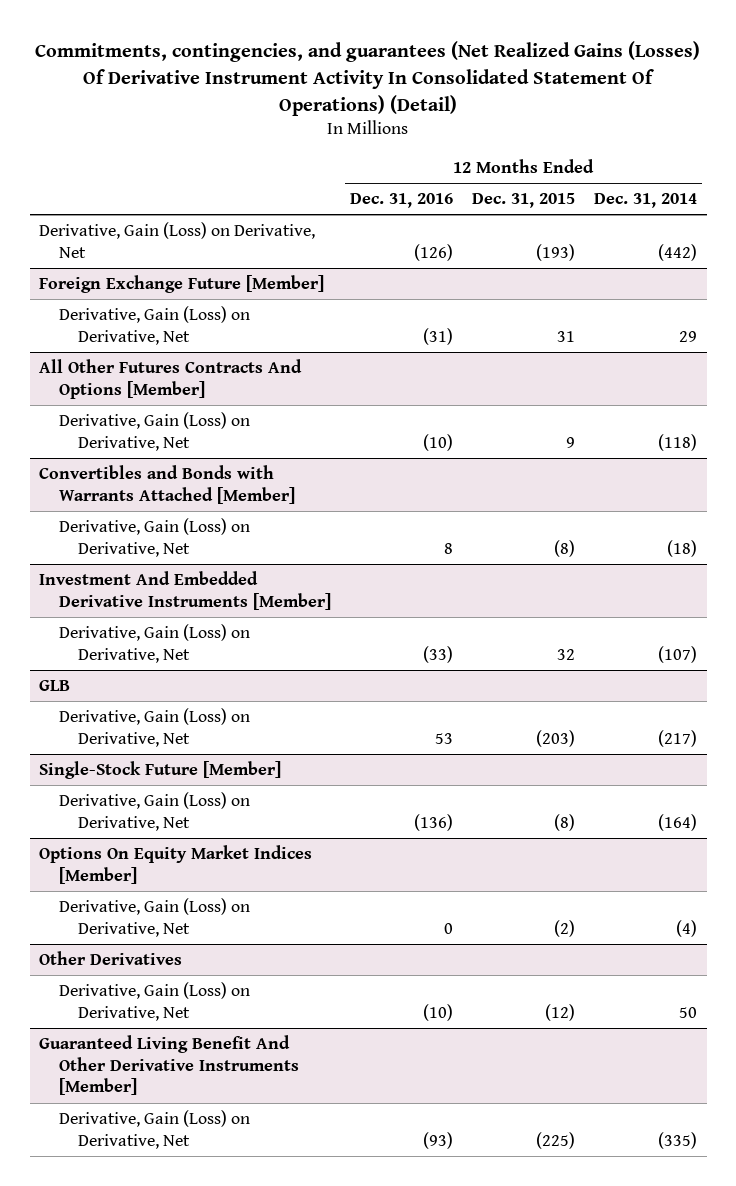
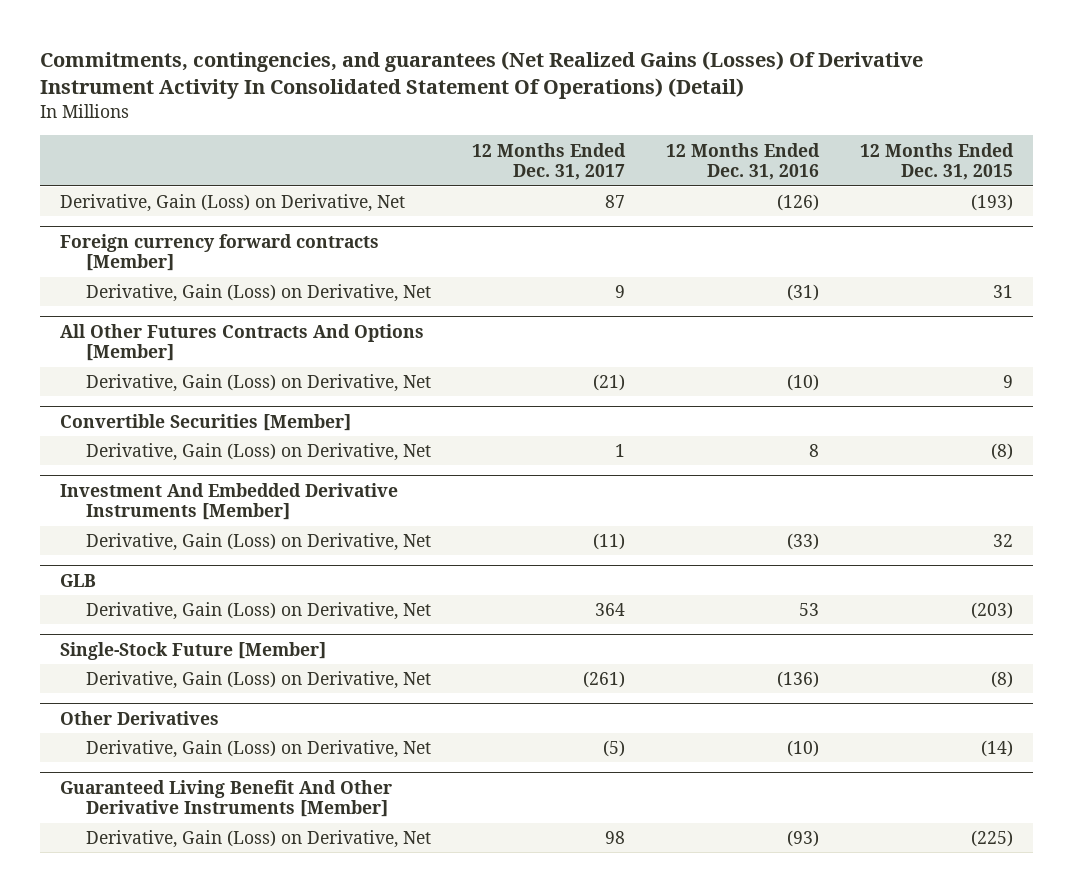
[593,193,697,209] Dec. 31, 2014 -> none
none -> [472,142,627,181] 12 Months Ended Dec. 31, 2017
[39,275,325,294] Foreign Exchange Future [Member] -> [60,233,380,272] Foreign currency forward contracts [Member]
[39,465,295,504] Convertibles and Bonds with Warrants Attached [Member] -> [60,413,352,431] Convertible Securities [Member]
[39,845,313,884] Options On Equity Market Indices [Member] -> none
[58,898,250,937] Derivative, Gain (Loss) on Derivative, Net -> none
[544,1003,575,1021] (12) -> [980,740,1013,758] (14)

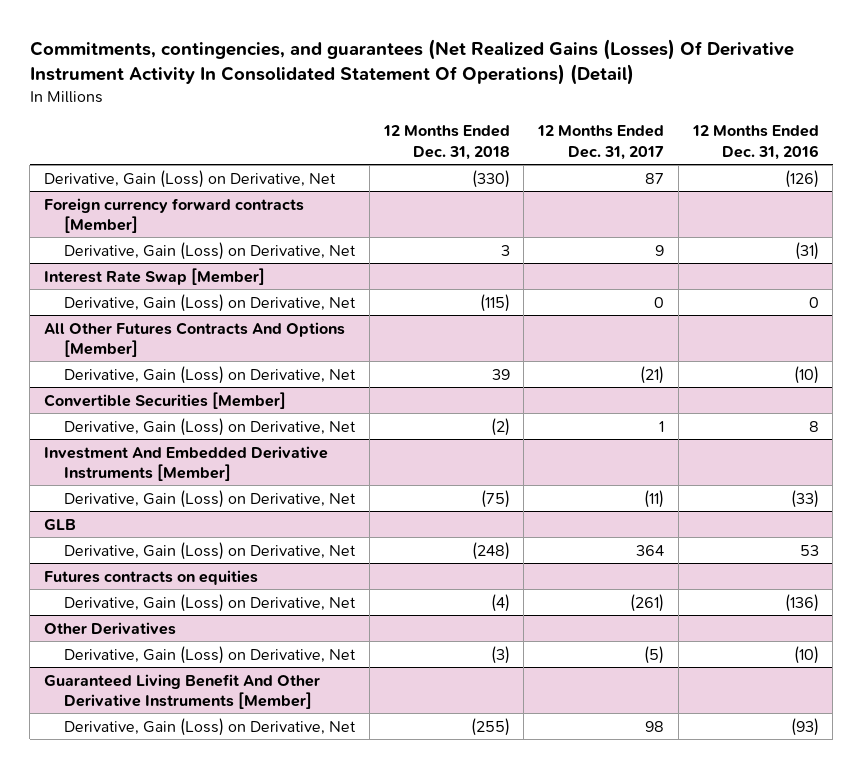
[859,142,1014,181] 12 Months Ended Dec. 31, 2015 -> none
none -> [382,125,510,160] 12 Months Ended Dec. 31, 2018
none -> [44,267,266,285] Interest Rate Swap [Member]
none -> [64,293,357,312] Derivative, Gain (Loss) on Derivative, Net
[60,641,327,660] Single-Stock Future [Member] -> [44,569,259,585] Futures contracts on equities

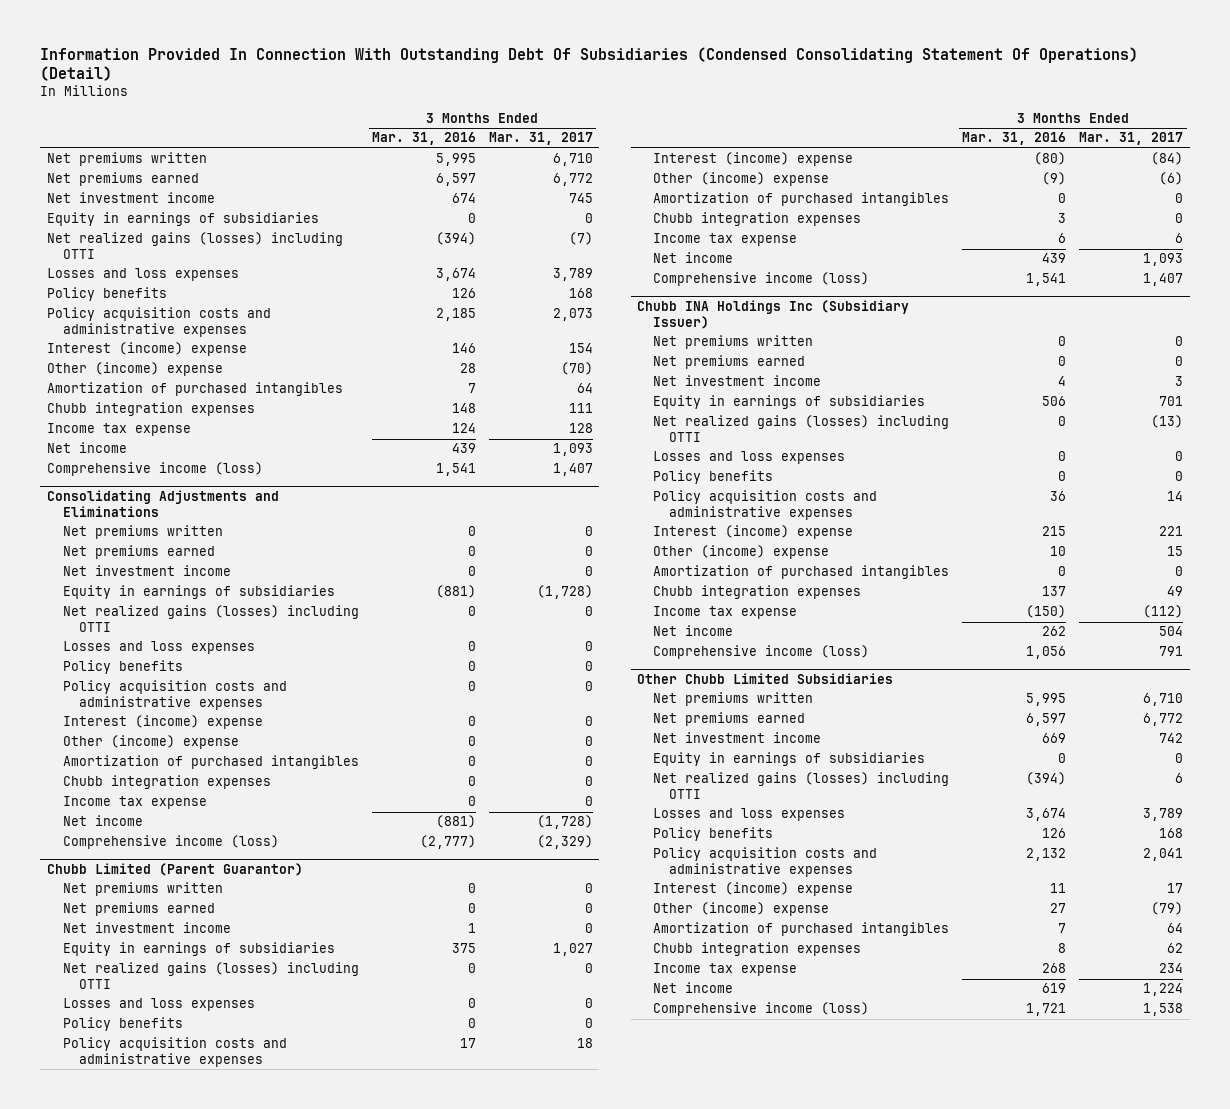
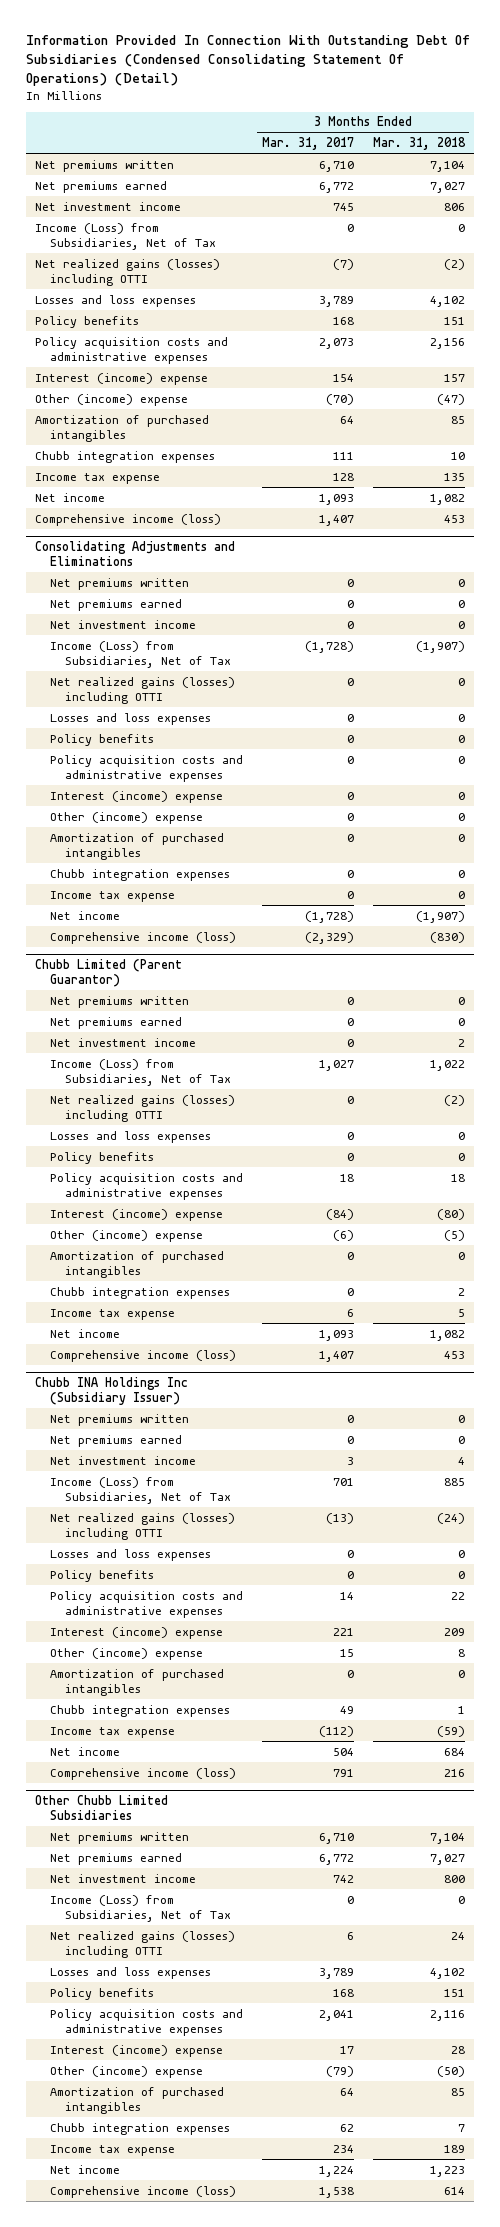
[371,132,476,146] Mar. 31, 2016 -> none
none -> [372,137,466,151] Mar. 31, 2018
[46,212,319,227] Equity in earnings of subsidiaries -> none
none -> [35,222,217,250] Income (Loss) from Subsidiaries, Net of Tax
[62,585,335,600] Equity in earnings of subsidiaries -> [50,640,231,668] Income (Loss) from Subsidiaries, Net of Tax
[62,942,335,957] Equity in earnings of subsidiaries -> [50,1058,231,1086] Income (Loss) from Subsidiaries, Net of Tax
[653,395,926,410] Equity in earnings of subsidiaries -> none
none -> [50,1476,231,1504] Income (Loss) from Subsidiaries, Net of Tax
[653,752,926,767] Equity in earnings of subsidiaries -> none
none -> [50,1894,231,1922] Income (Loss) from Subsidiaries, Net of Tax

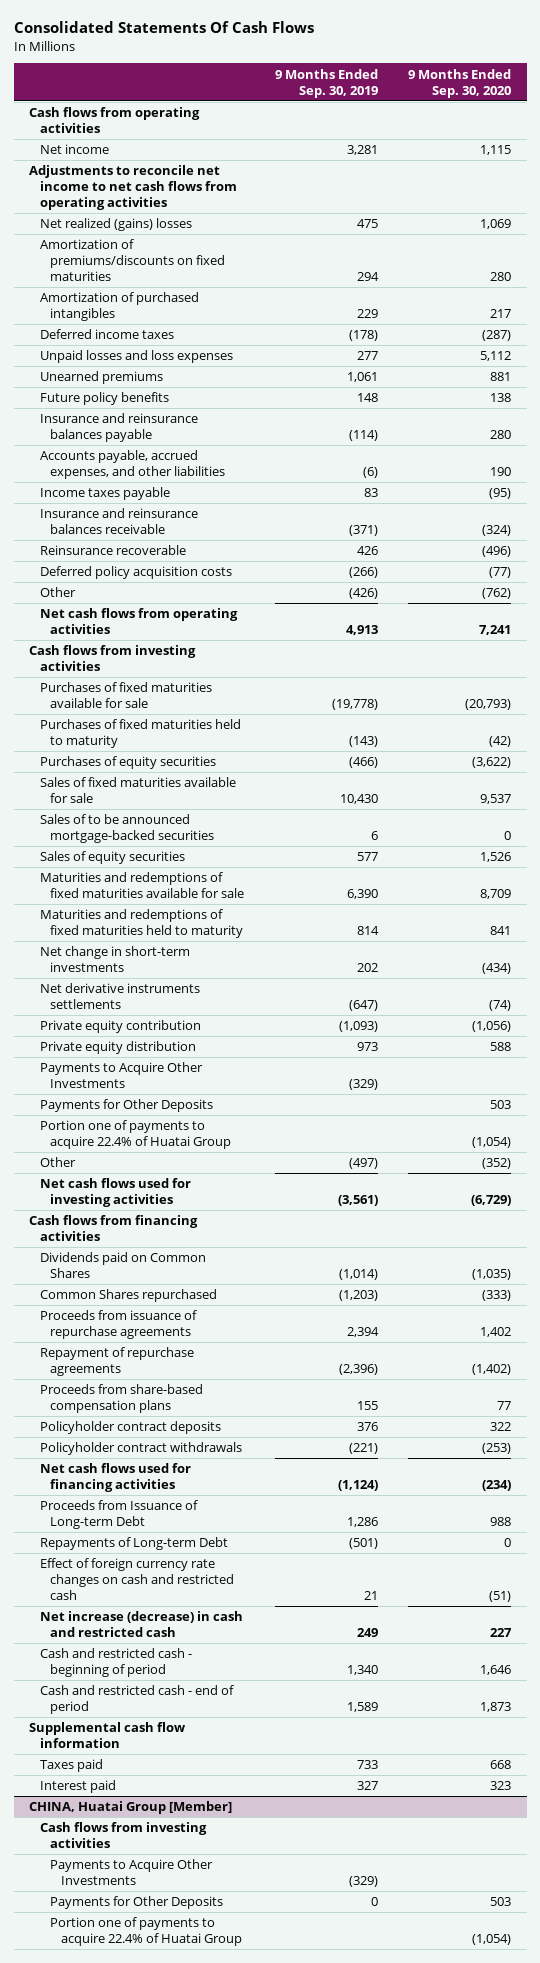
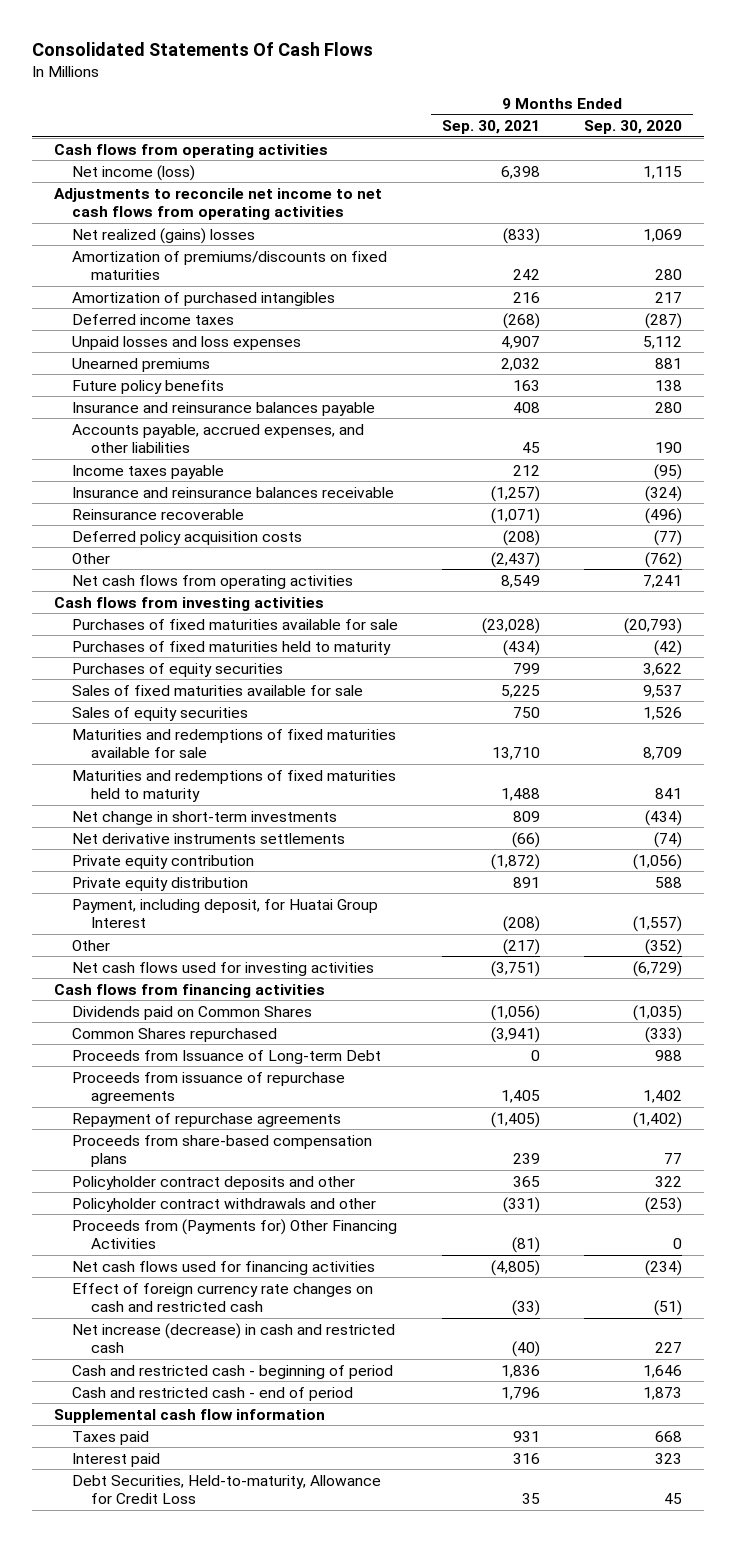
[274,68,378,98] 9 Months Ended Sep. 30, 2019 -> none
none -> [442,120,541,135] Sep. 30, 2021
[39,144,109,155] Net income -> [72,164,196,181] Net income (loss)
[472,757,512,769] (3,622) -> [643,662,683,676] 3,622
[39,814,215,844] Sales of to be announced mortgage-backed securities -> none
[39,1062,203,1089] Payments to Acquire Other Investments -> none
[39,1099,213,1113] Payments for Other Deposits -> none
[39,1120,232,1150] Portion one of payments to acquire 22.4% of Huatai Group -> none
none -> [72,898,379,929] Payment, including deposit, for Huatai Group Interest
[39,1500,198,1530] Proceeds from Issuance of Long-term Debt -> [72,1049,382,1064] Proceeds from Issuance of Long-term Debt
[39,1421,221,1435] Policyholder contract deposits -> [72,1175,356,1190] Policyholder contract deposits and other
[39,1442,242,1456] Policyholder contract withdrawals -> [72,1197,377,1212] Policyholder contract withdrawals and other
none -> [72,1218,398,1250] Proceeds from (Payments for) Other Financing Activities
[39,1537,228,1551] Repayments of Long-term Debt -> none
[28,1801,232,1815] CHINA, Huatai Group [Member] -> none
[39,1822,207,1849] Cash flows from investing activities -> none
[50,1859,214,1886] Payments to Acquire Other Investments -> none
[50,1896,224,1910] Payments for Other Deposits -> none
[50,1917,243,1947] Portion one of payments to acquire 22.4% of Huatai Group -> none
none -> [72,1474,382,1505] Debt Securities, Held-to-maturity, Allowance for Credit Loss

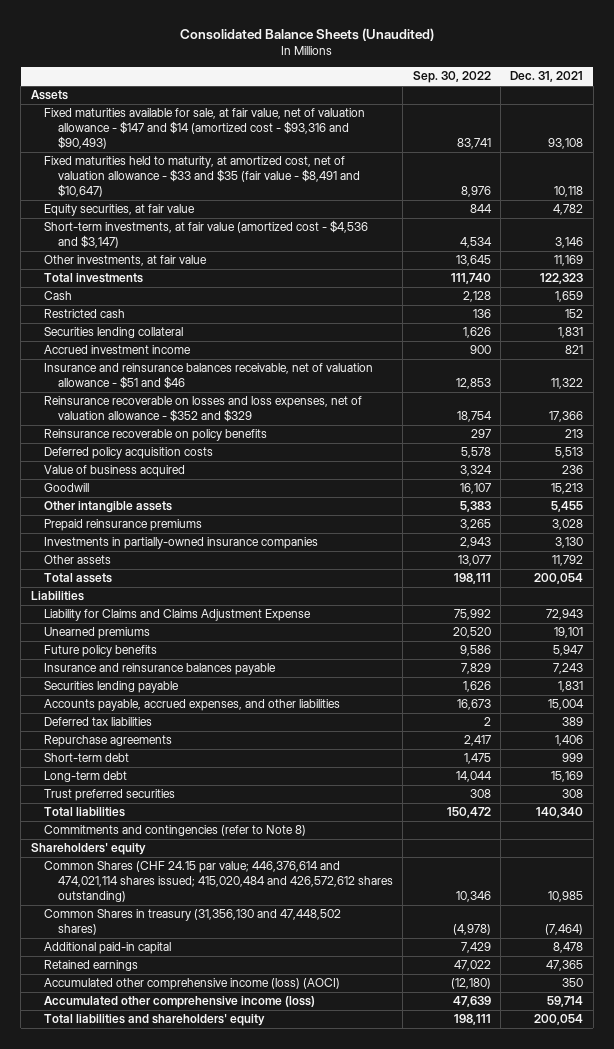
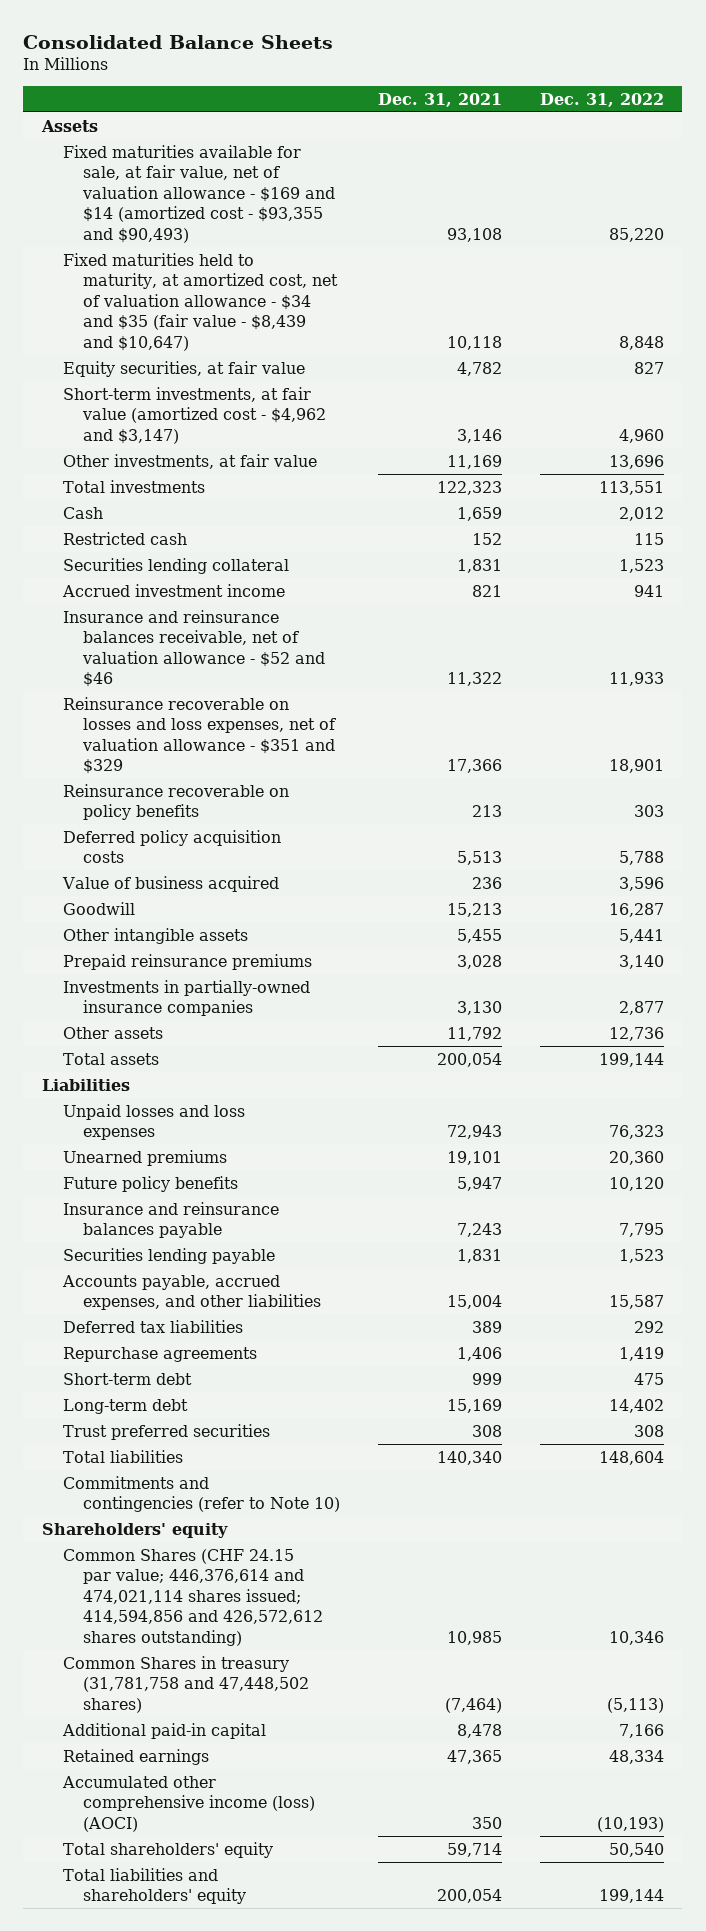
[179,28,434,42] Consolidated Balance Sheets (Unaudited) -> [23,34,334,49] Consolidated Balance Sheets
[412,71,491,84] Sep. 30, 2022 -> none
none -> [539,93,664,108] Dec. 31, 2022
[44,108,366,150] Fixed maturities available for sale, at fair value, net of valuation allowance - $147 and $14 (amortized cost - $93,316 and $90,493) -> [62,144,336,243] Fixed maturities available for sale, at fair value, net of valuation allowance - $169 and $14 (amortized cost - $93,355 and $90,493)
[44,156,361,198] Fixed maturities held to maturity, at amortized cost, net of valuation allowance - $33 and $35 (fair value - $8,491 and $10,647) -> [62,252,339,351] Fixed maturities held to maturity, at amortized cost, net of valuation allowance - $34 and $35 (fair value - $8,439 and $10,647)
[44,220,369,249] Short-term investments, at fair value (amortized cost - $4,536 and $3,147) -> [62,386,327,444] Short-term investments, at fair value (amortized cost - $4,962 and $3,147)
[44,363,374,390] Insurance and reinsurance balances receivable, net of valuation allowance - $51 and $46 -> [62,609,326,688] Insurance and reinsurance balances receivable, net of valuation allowance - $52 and $46
[44,396,363,423] Reinsurance recoverable on losses and loss expenses, net of valuation allowance - $352 and $329 -> [62,696,337,775] Reinsurance recoverable on losses and loss expenses, net of valuation allowance - $351 and $329
[44,609,312,622] Liability for Claims and Claims Adjustment Expense -> [62,1103,245,1141] Unpaid losses and loss expenses
[44,825,307,837] Commitments and contingencies (refer to Note 8) -> [62,1475,341,1513] Commitments and contingencies (refer to Note 10)
[44,861,394,903] Common Shares (CHF 24.15 par value; 446,376,614 and 474,021,114 shares issued; 415,020,484 and 426,572,612 shares outstanding) -> [62,1548,324,1646] Common Shares (CHF 24.15 par value; 446,376,614 and 474,021,114 shares issued; 414,594,856 and 426,572,612 shares outstanding)
[44,909,342,936] Common Shares in treasury (31,356,130 and 47,448,502 shares) -> [62,1655,310,1713] Common Shares in treasury (31,781,758 and 47,448,502 shares)
[44,996,316,1009] Accumulated other comprehensive income (loss) -> [62,1841,273,1858] Total shareholders' equity

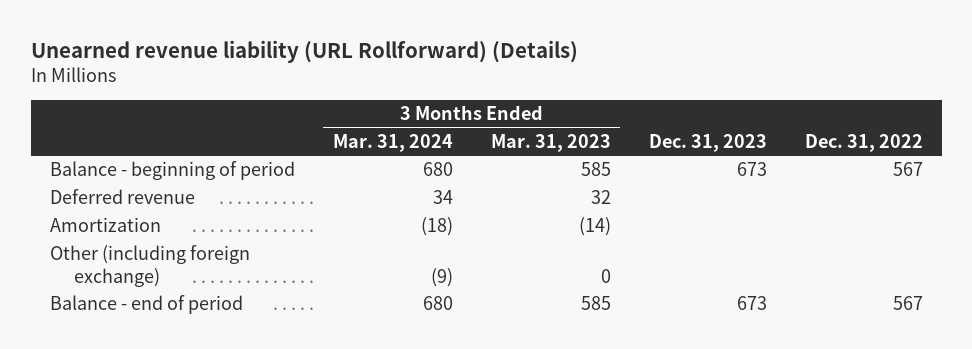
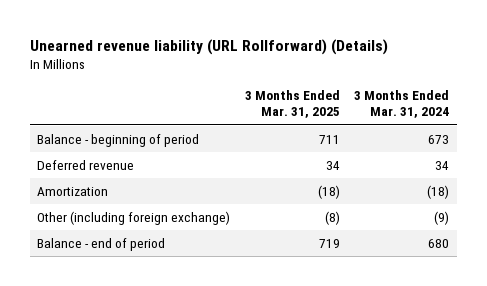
[490,133,611,152] Mar. 31, 2023 -> none
[648,133,767,152] Dec. 31, 2023 -> none
[804,133,923,152] Dec. 31, 2022 -> none
none -> [244,89,340,119] 3 Months Ended Mar. 31, 2025
[422,162,453,177] 680 -> [428,134,450,144] 673

